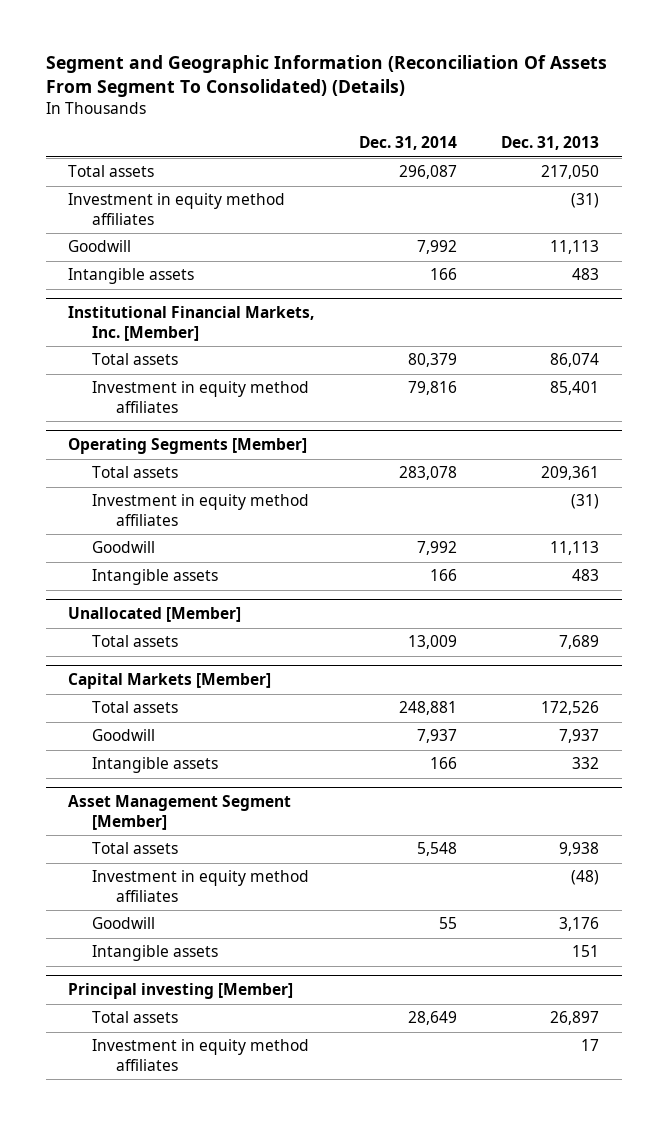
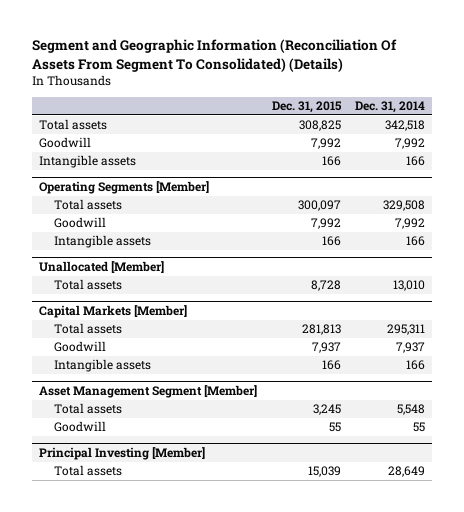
[501,136,600,151] Dec. 31, 2013 -> none
none -> [271,101,342,114] Dec. 31, 2015
[68,193,286,226] Investment in equity method affiliates -> none
[398,165,457,180] 296,087 -> [384,120,425,132] 342,518
[68,306,315,341] Institutional Financial Markets, Inc. [Member] -> none
[91,353,178,366] Total assets -> none
[91,381,309,414] Investment in equity method affiliates -> none
[91,494,309,527] Investment in equity method affiliates -> none
[398,466,457,481] 283,078 -> [382,200,425,212] 329,508
[407,635,457,650] 13,009 -> [392,280,425,292] 13,010
[398,701,457,716] 248,881 -> [386,324,425,336] 295,311
[91,870,309,903] Investment in equity method affiliates -> none
[91,945,218,962] Intangible assets -> none
[68,983,294,1000] Principal investing [Member] -> [39,446,206,460] Principal Investing [Member]
[91,1039,309,1072] Investment in equity method affiliates -> none

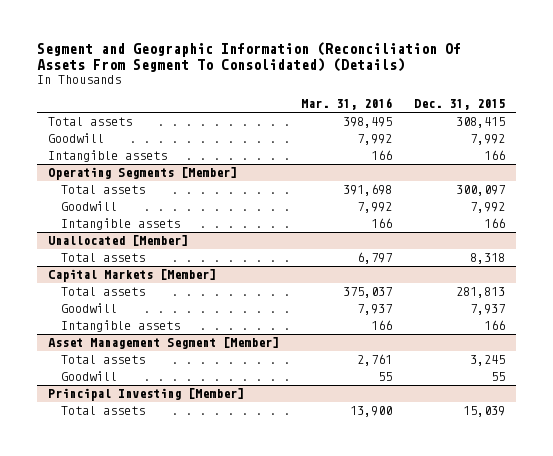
[354,101,425,114] Dec. 31, 2014 -> none
none -> [300,98,392,111] Mar. 31, 2016
[298,120,341,132] 308,825 -> [455,117,505,129] 308,415
[310,280,341,292] 8,728 -> [469,253,505,265] 8,318

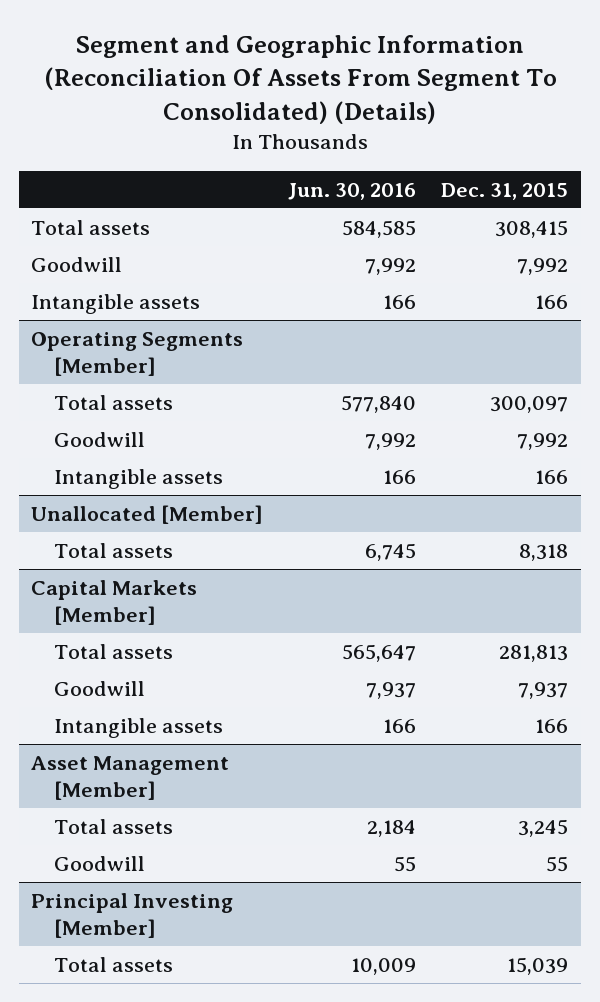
[300,98,392,111] Mar. 31, 2016 -> none
none -> [288,182,417,200] Jun. 30, 2016
[48,337,280,350] Asset Management Segment [Member] -> [31,755,230,801] Asset Management [Member]

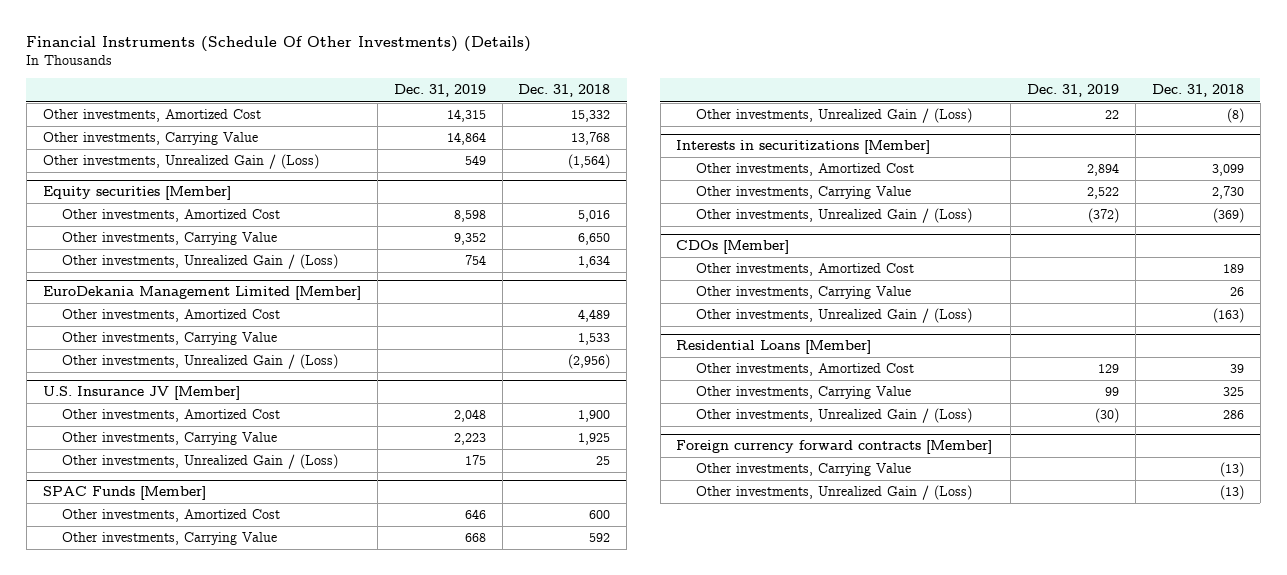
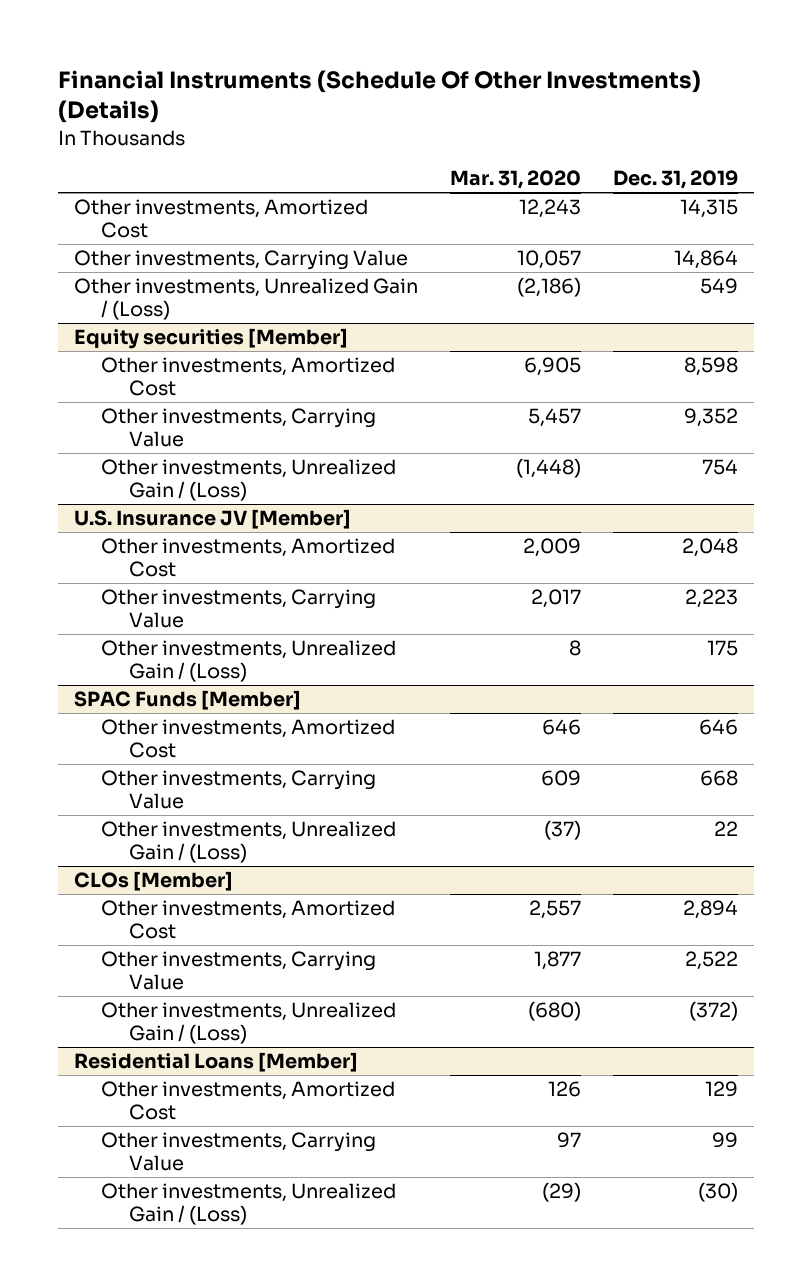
[518,84,611,98] Dec. 31, 2018 -> none
none -> [450,170,582,190] Mar. 31, 2020
[42,286,361,301] EuroDekania Management Limited [Member] -> none
[62,309,281,323] Other investments, Amortized Cost -> none
[62,332,278,346] Other investments, Carrying Value -> none
[62,354,339,370] Other investments, Unrealized Gain / (Loss) -> none
[676,140,931,155] Interests in securitizations [Member] -> [74,871,234,892] CLOs [Member]
[676,240,790,255] CDOs [Member] -> none
[695,263,914,277] Other investments, Amortized Cost -> none
[695,286,911,300] Other investments, Carrying Value -> none
[695,308,972,324] Other investments, Unrealized Gain / (Loss) -> none
[676,440,993,455] Foreign currency forward contracts [Member] -> none
[695,463,911,477] Other investments, Carrying Value -> none
[695,485,972,501] Other investments, Unrealized Gain / (Loss) -> none

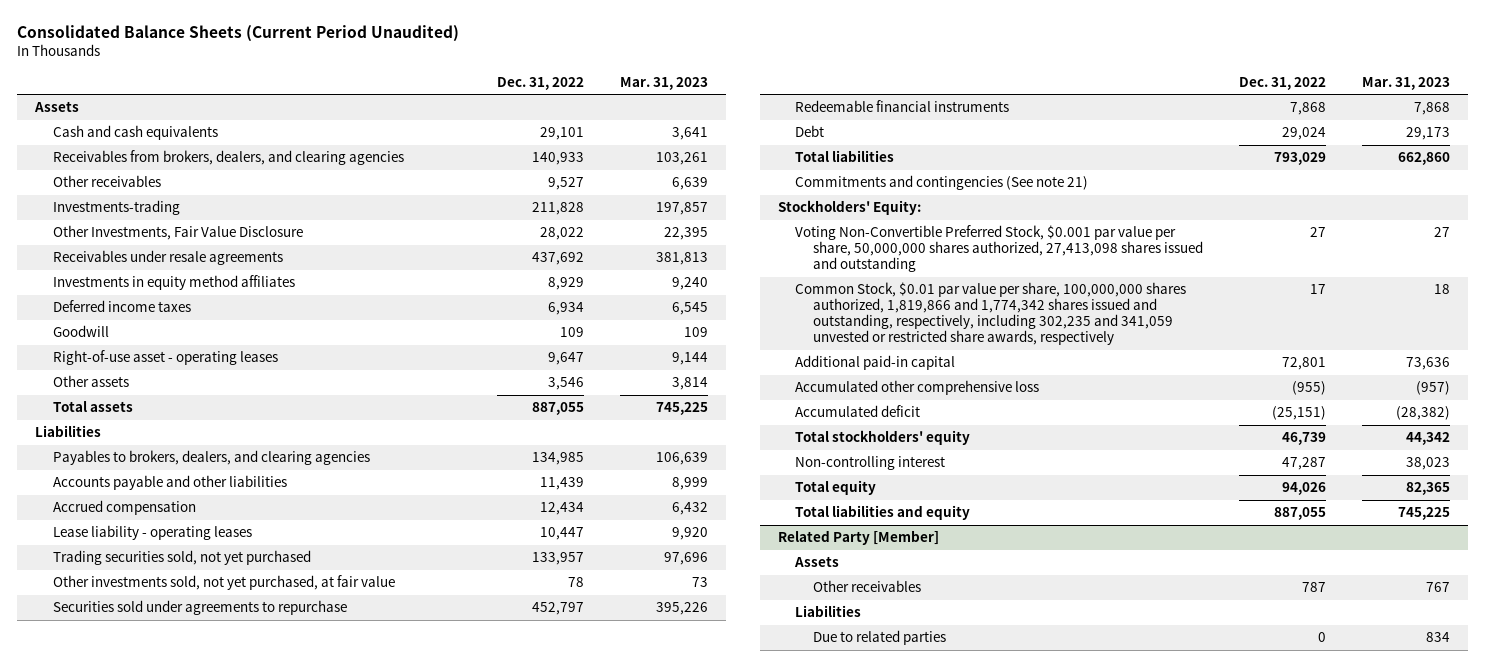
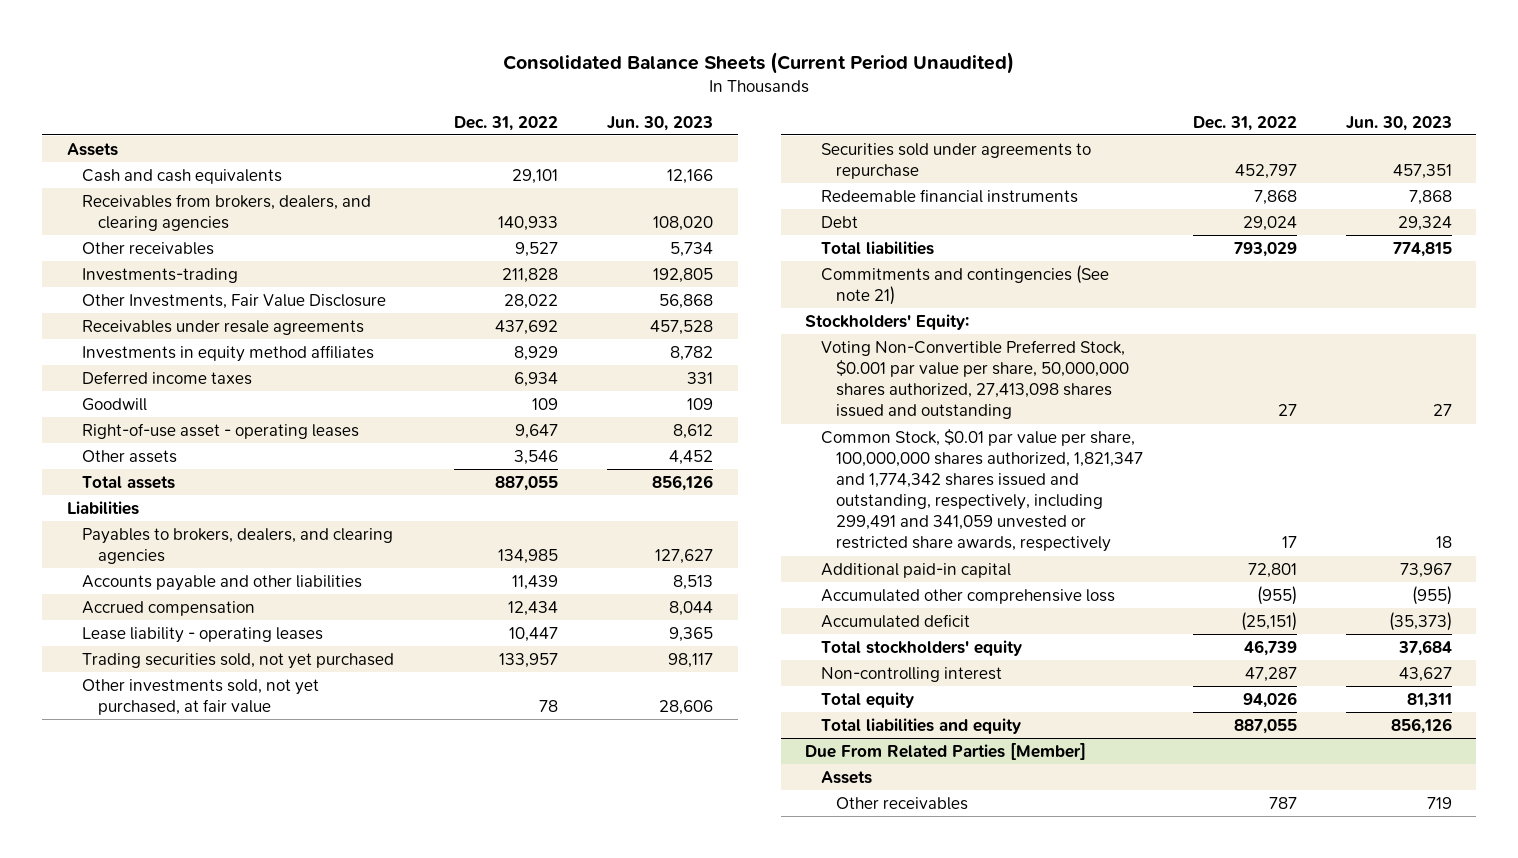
[620,76,709,90] Mar. 31, 2023 -> none
none -> [607,115,714,131] Jun. 30, 2023
[795,282,1187,346] Common Stock, $0.01 par value per share, 100,000,000 shares authorized, 1,819,866 and 1,774,342 shares issued and outstanding, respectively, including 302,235 and 341,059 unvested or restricted share awards, respectively -> [820,428,1144,553] Common Stock, $0.01 par value per share, 100,000,000 shares authorized, 1,821,347 and 1,774,342 shares issued and outstanding, respectively, including 299,491 and 341,059 unvested or restricted share awards, respectively
[777,530,939,546] Related Party [Member] -> none
none -> [805,742,1087,760] Due From Related Parties [Member]
[795,605,862,618] Liabilities -> none
[813,630,947,646] Due to related parties -> none

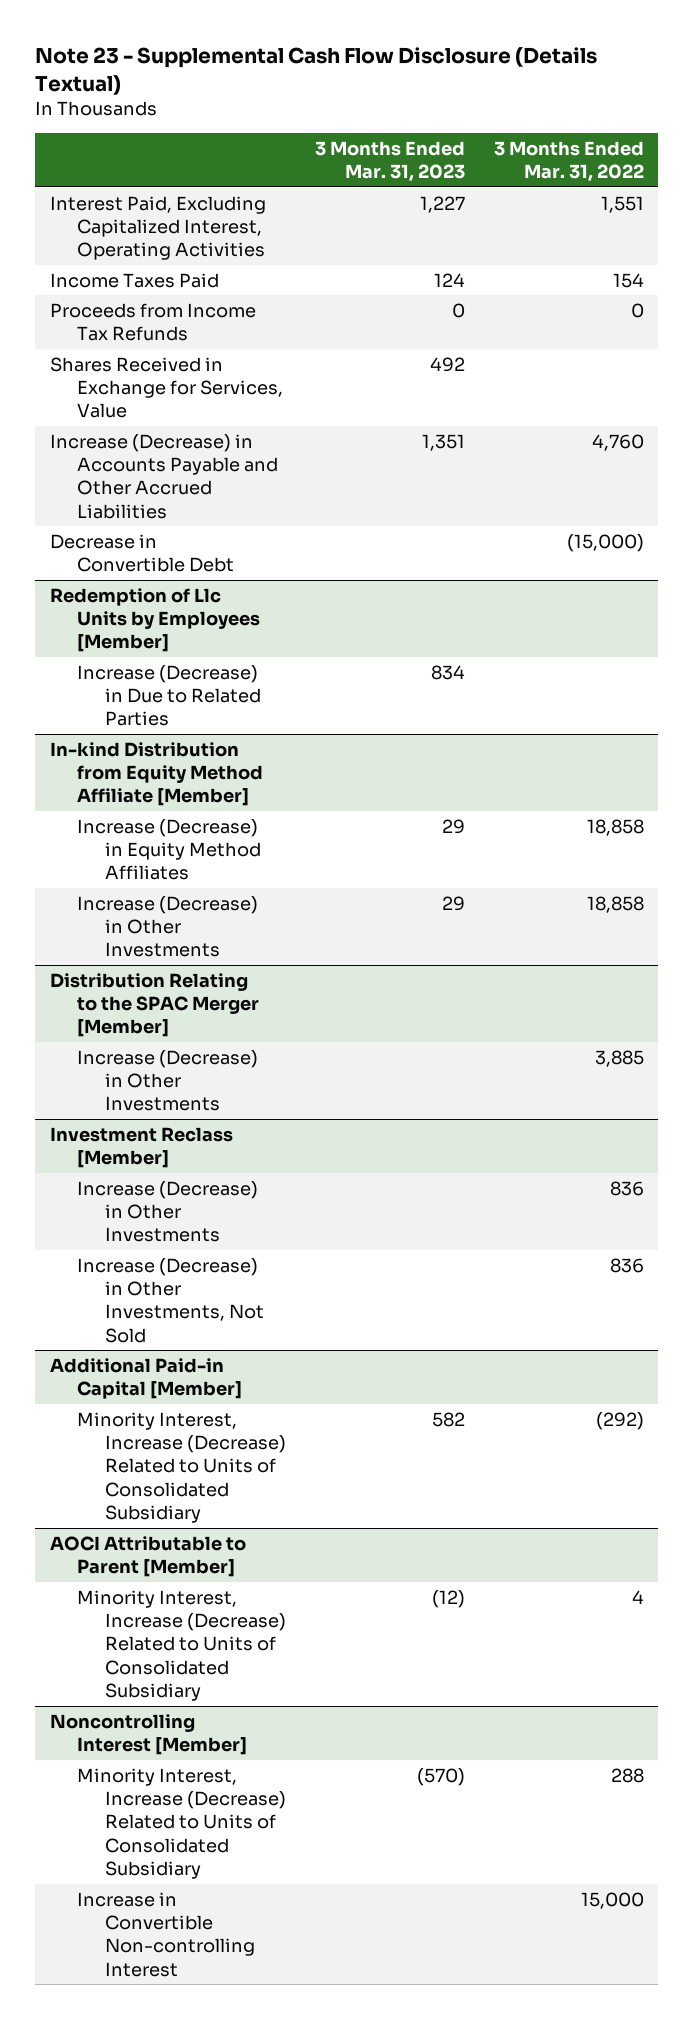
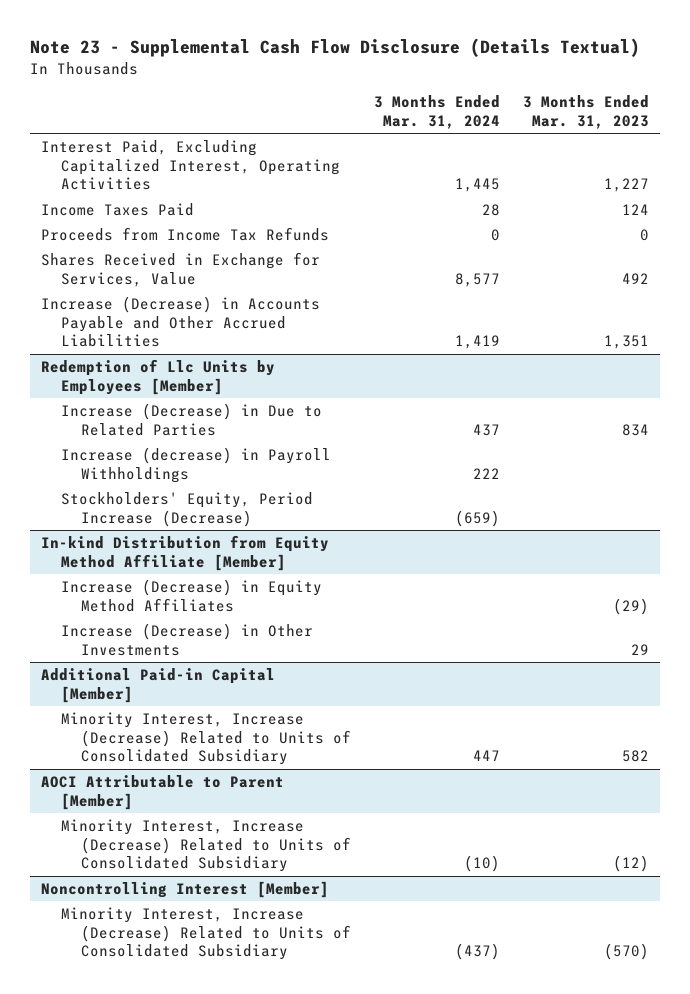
[493,140,644,183] 3 Months Ended Mar. 31, 2022 -> none
none -> [373,95,500,129] 3 Months Ended Mar. 31, 2024
[49,533,235,573] Decrease in Convertible Debt -> none
none -> [61,447,332,483] Increase (decrease) in Payroll Withholdings
none -> [61,492,314,527] Stockholders' Equity, Period Increase (Decrease)
[441,818,465,834] 29 -> [612,597,649,615] (29)
[49,972,260,1038] Distribution Relating to the SPAC Merger [Member] -> none
[77,1049,259,1112] Increase (Decrease) in Other Investments -> none
[49,1126,233,1169] Investment Reclass [Member] -> none
[77,1180,259,1243] Increase (Decrease) in Other Investments -> none
[77,1257,264,1343] Increase (Decrease) in Other Investments, Not Sold -> none
[77,1891,255,1977] Increase in Convertible Non-controlling Interest -> none

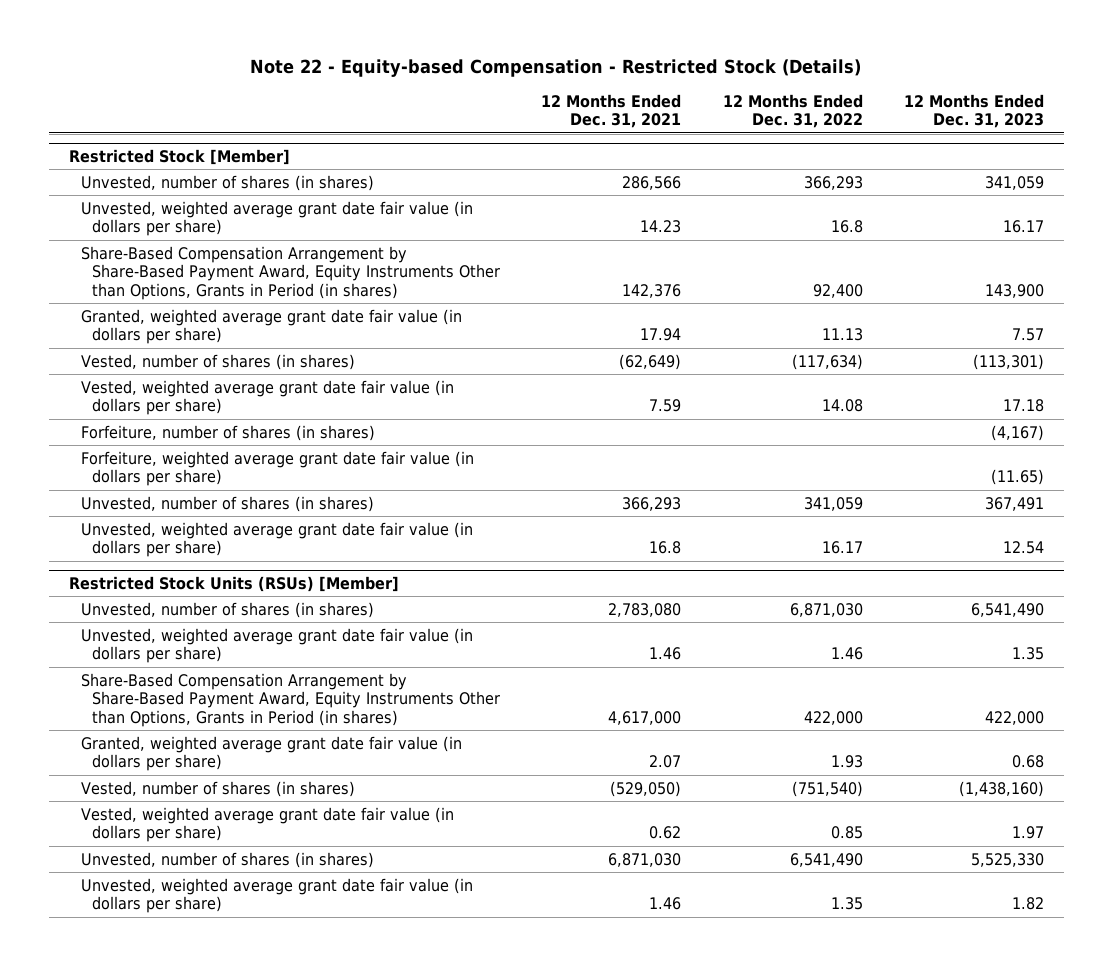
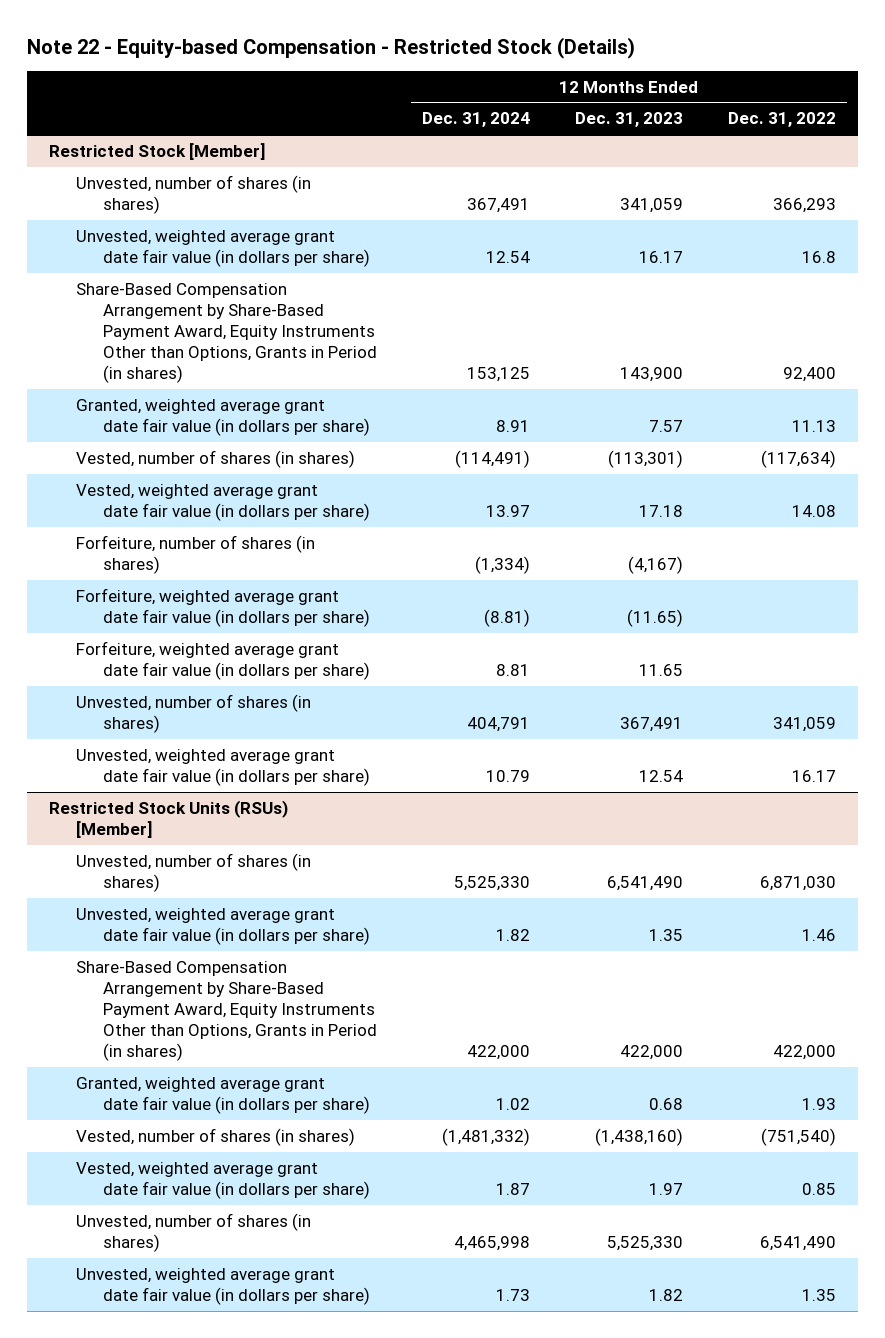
[541,93,682,129] 12 Months Ended Dec. 31, 2021 -> none
none -> [422,112,531,128] Dec. 31, 2024
none -> [76,640,371,680] Forfeiture, weighted average grant date fair value (in dollars per share)

